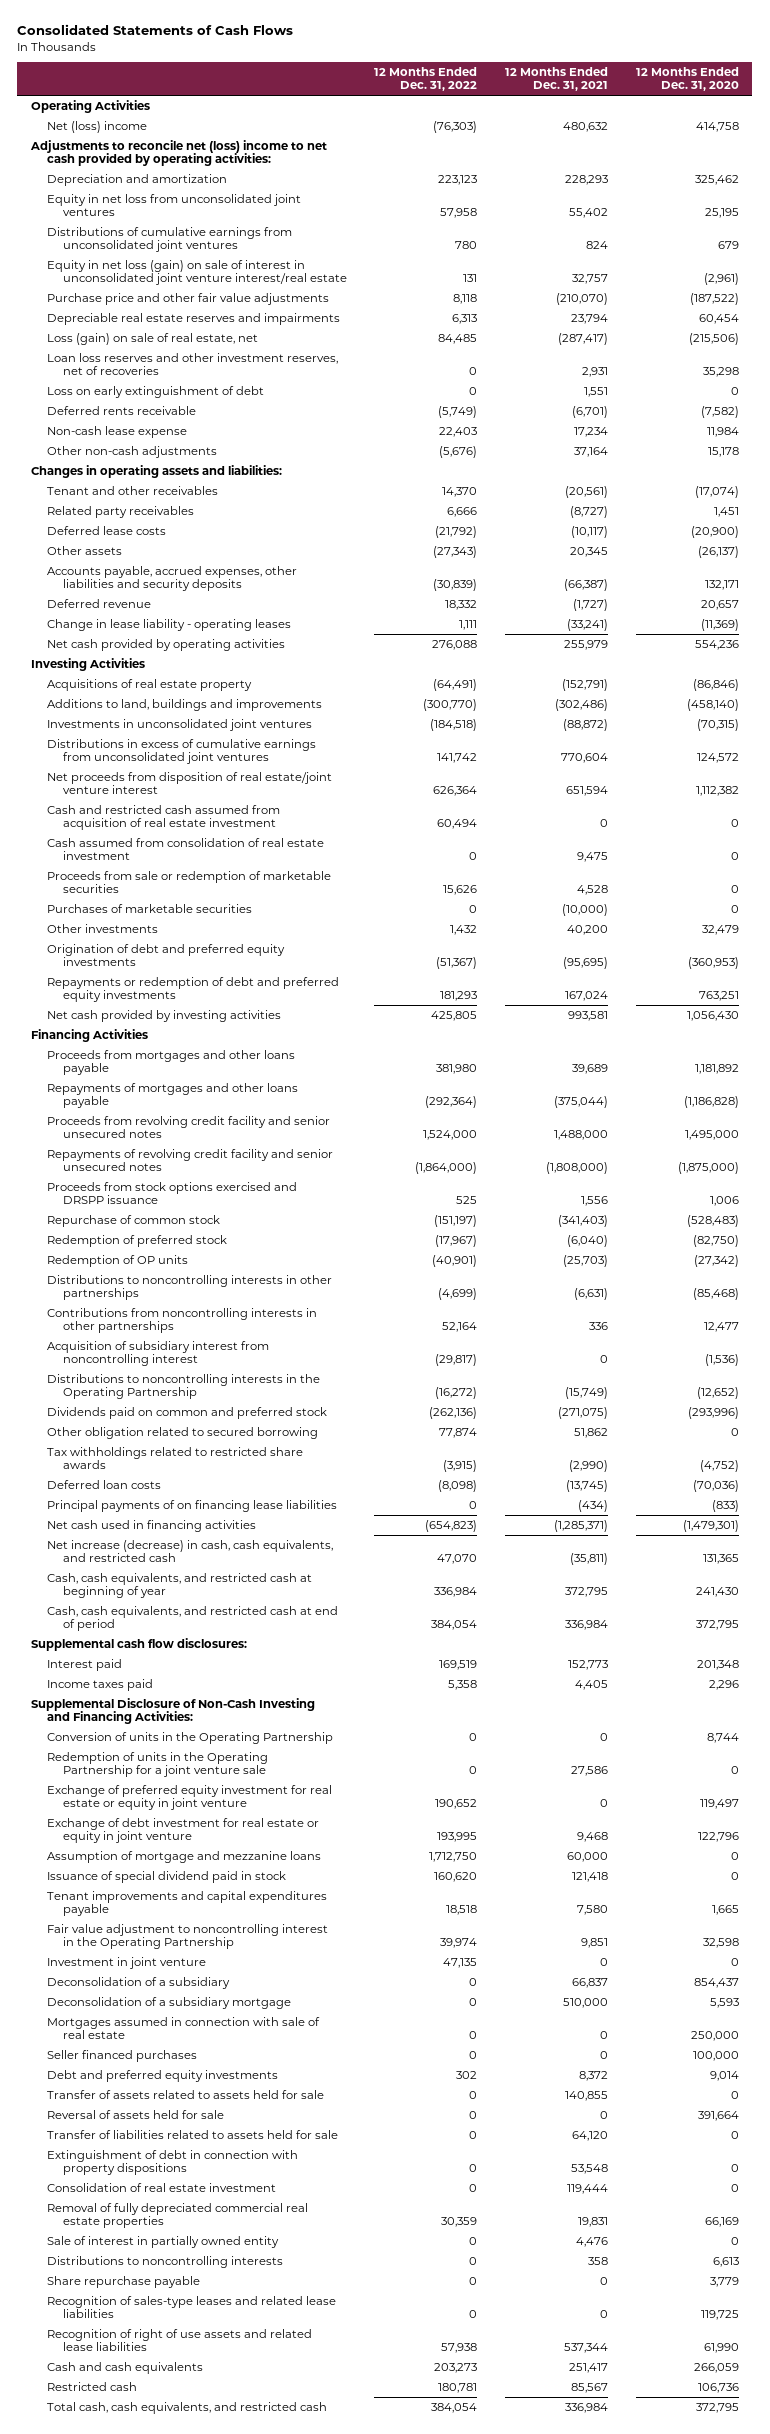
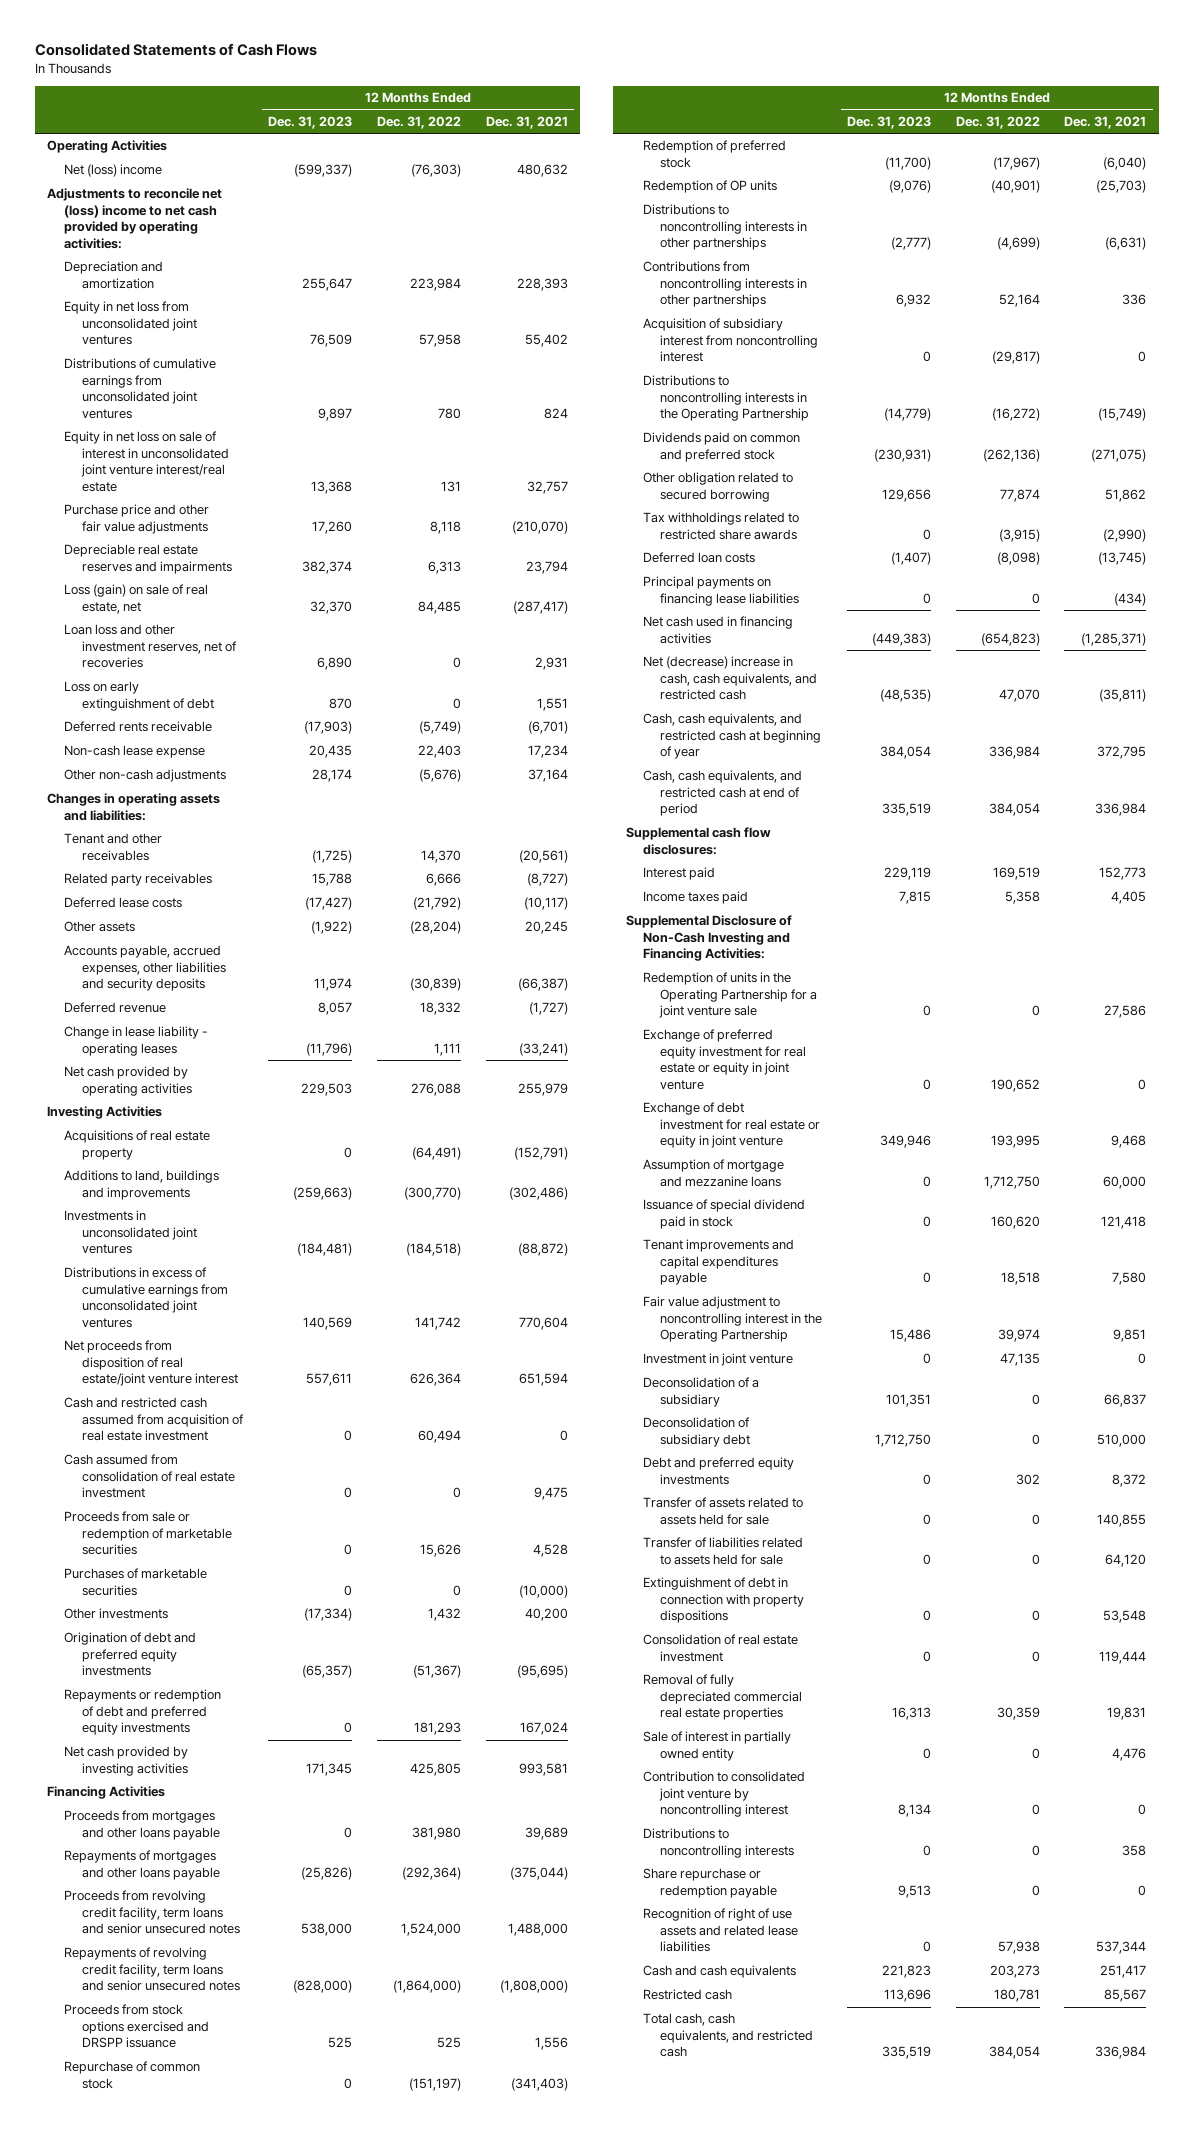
[635,67,739,92] 12 Months Ended Dec. 31, 2020 -> none
none -> [268,116,353,130] Dec. 31, 2023
[438,174,478,185] 223,123 -> [410,277,462,291] 223,984
[564,174,608,185] 228,293 -> [517,277,569,291] 228,393
[46,259,347,286] Equity in net loss (gain) on sale of interest in unconsolidated joint venture interest/real estate -> [64,431,229,492] Equity in net loss on sale of interest in unconsolidated joint venture interest/real estate
[46,352,338,376] Loan loss reserves and other investment reserves, net of recoveries -> [64,624,237,669] Loan loss and other investment reserves, net of recoveries
[433,545,478,558] (27,343) -> [410,921,462,935] (28,204)
[569,546,608,557] 20,345 -> [525,921,569,935] 20,245
[46,1115,330,1139] Proceeds from revolving credit facility and senior unsecured notes -> [64,1890,240,1935] Proceeds from revolving credit facility, term loans and senior unsecured notes
[46,1148,333,1172] Repayments of revolving credit facility and senior unsecured notes -> [64,1947,240,1992] Repayments of revolving credit facility, term loans and senior unsecured notes
[46,1499,337,1512] Principal payments of on financing lease liabilities -> [642,576,800,606] Principal payments on financing lease liabilities
[46,1539,333,1563] Net increase (decrease) in cash, cash equivalents, and restricted cash -> [642,656,818,701] Net (decrease) increase in cash, cash equivalents, and restricted cash
[46,1731,333,1744] Conversion of units in the Operating Partnership -> none
[46,2016,320,2040] Mortgages assumed in connection with sale of real estate -> none
[46,2049,197,2062] Seller financed purchases -> none
[46,1996,291,2009] Deconsolidation of a subsidiary mortgage -> [642,1417,751,1447] Deconsolidation of subsidiary debt
[46,2109,224,2119] Reversal of assets held for sale -> none
none -> [642,1771,805,1818] Contribution to consolidated joint venture by noncontrolling interest
[46,2295,336,2319] Recognition of sales-type leases and related lease liabilities -> none
[46,2275,200,2288] Share repurchase payable -> [642,1868,778,1898] Share repurchase or redemption payable

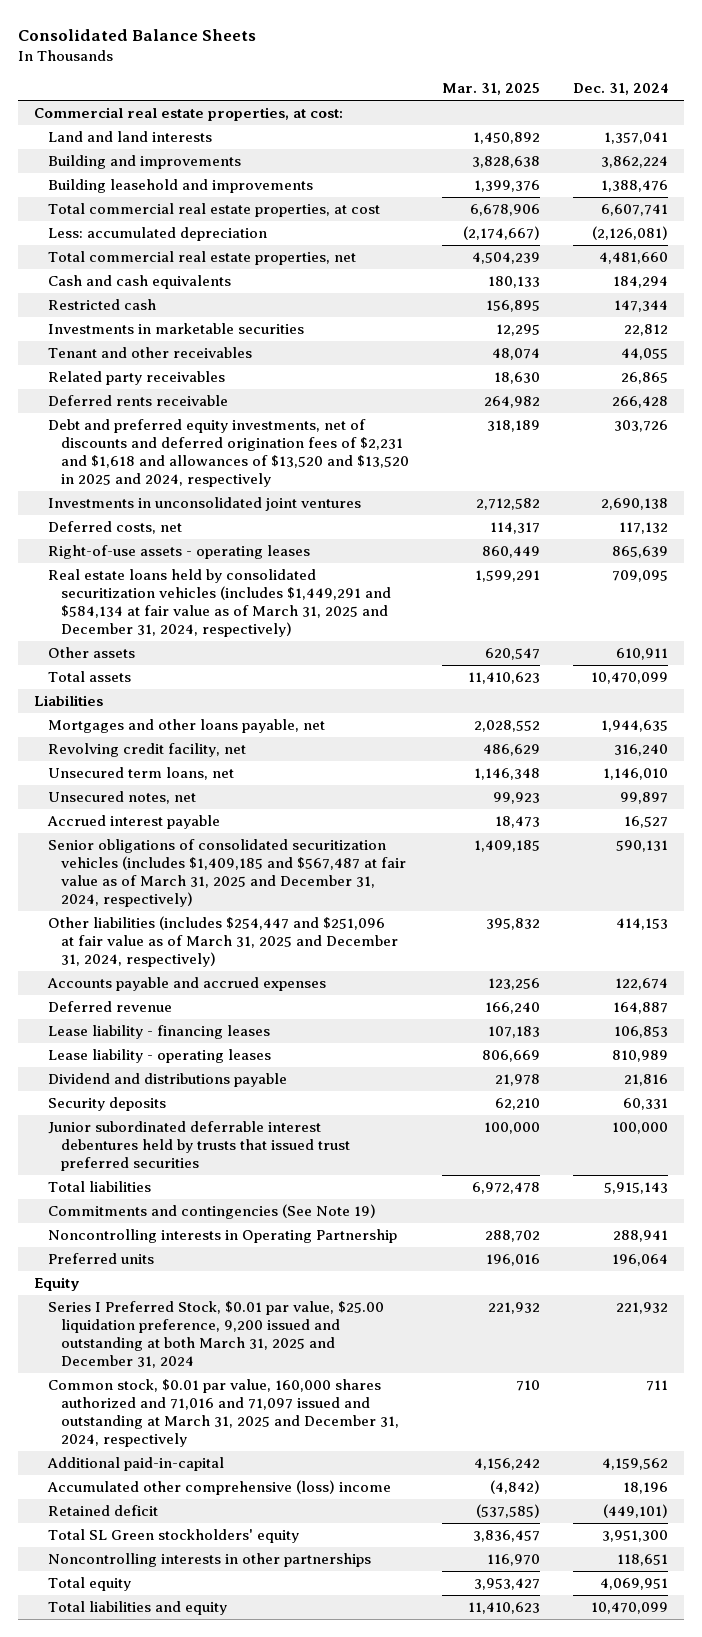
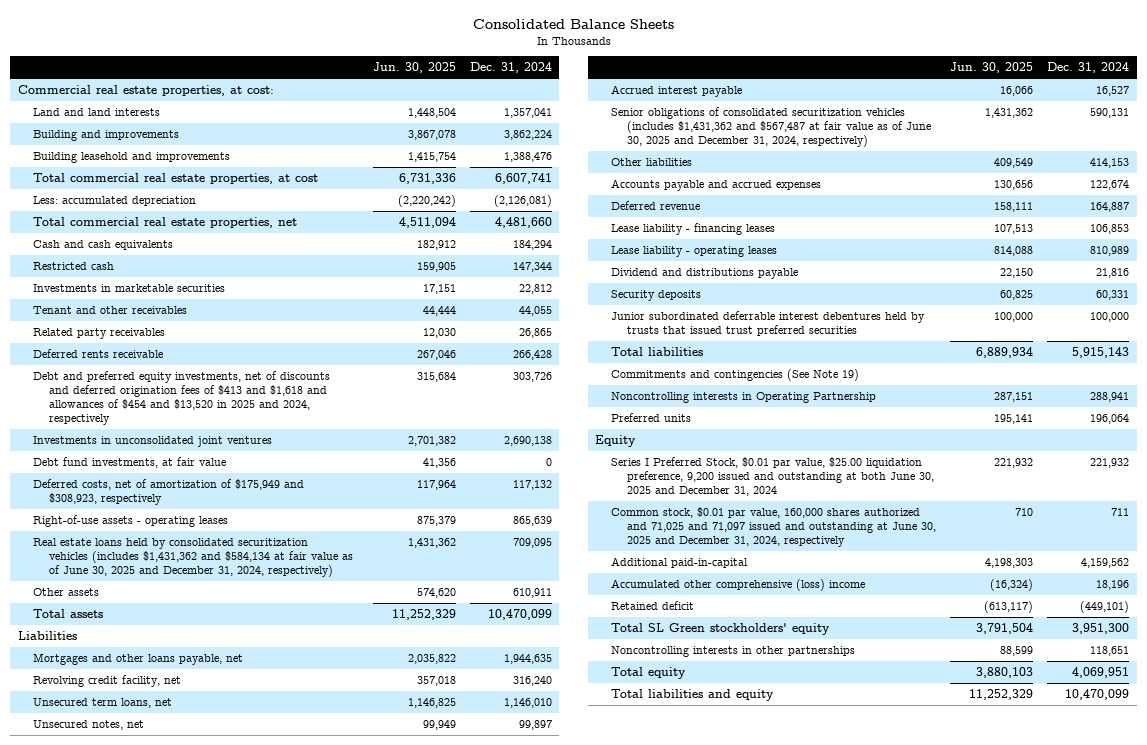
[442,83,541,96] Mar. 31, 2025 -> none
none -> [372,62,456,74] Jun. 30, 2025
[47,419,410,487] Debt and preferred equity investments, net of discounts and deferred origination fees of $2,231 and $1,618 and allowances of $13,520 and $13,520 in 2025 and 2024, respectively -> [33,371,331,426] Debt and preferred equity investments, net of discounts and deferred origination fees of $413 and $1,618 and allowances of $454 and $13,520 in 2025 and 2024, respectively
none -> [33,457,227,469] Debt fund investments, at fair value
[47,521,182,535] Deferred costs, net -> [33,479,305,506] Deferred costs, net of amortization of $175,949 and $308,923, respectively
[47,569,392,637] Real estate loans held by consolidated securitization vehicles (includes $1,449,291 and $584,134 at fair value as of March 31, 2025 and December 31, 2024, respectively) -> [33,538,354,578] Real estate loans held by consolidated securitization vehicles (includes $1,431,362 and $584,134 at fair value as of June 30, 2025 and December 31, 2024, respectively)
[47,839,407,907] Senior obligations of consolidated securitization vehicles (includes $1,409,185 and $567,487 at fair value as of March 31, 2025 and December 31, 2024, respectively) -> [611,107,932,148] Senior obligations of consolidated securitization vehicles (includes $1,431,362 and $567,487 at fair value as of June 30, 2025 and December 31, 2024, respectively)
[47,916,399,967] Other liabilities (includes $254,447 and $251,096 at fair value as of March 31, 2025 and December 31, 2024, respectively) -> [611,158,693,167] Other liabilities
[47,1301,384,1368] Series I Preferred Stock, $0.01 par value, $25.00 liquidation preference, 9,200 issued and outstanding at both March 31, 2025 and December 31, 2024 -> [611,457,935,497] Series I Preferred Stock, $0.01 par value, $25.00 liquidation preference, 9,200 issued and outstanding at both June 30, 2025 and December 31, 2024
[47,1379,400,1447] Common stock, $0.01 par value, 160,000 shares authorized and 71,016 and 71,097 issued and outstanding at March 31, 2025 and December 31, 2024, respectively -> [611,507,937,548] Common stock, $0.01 par value, 160,000 shares authorized and 71,025 and 71,097 issued and outstanding at June 30, 2025 and December 31, 2024, respectively

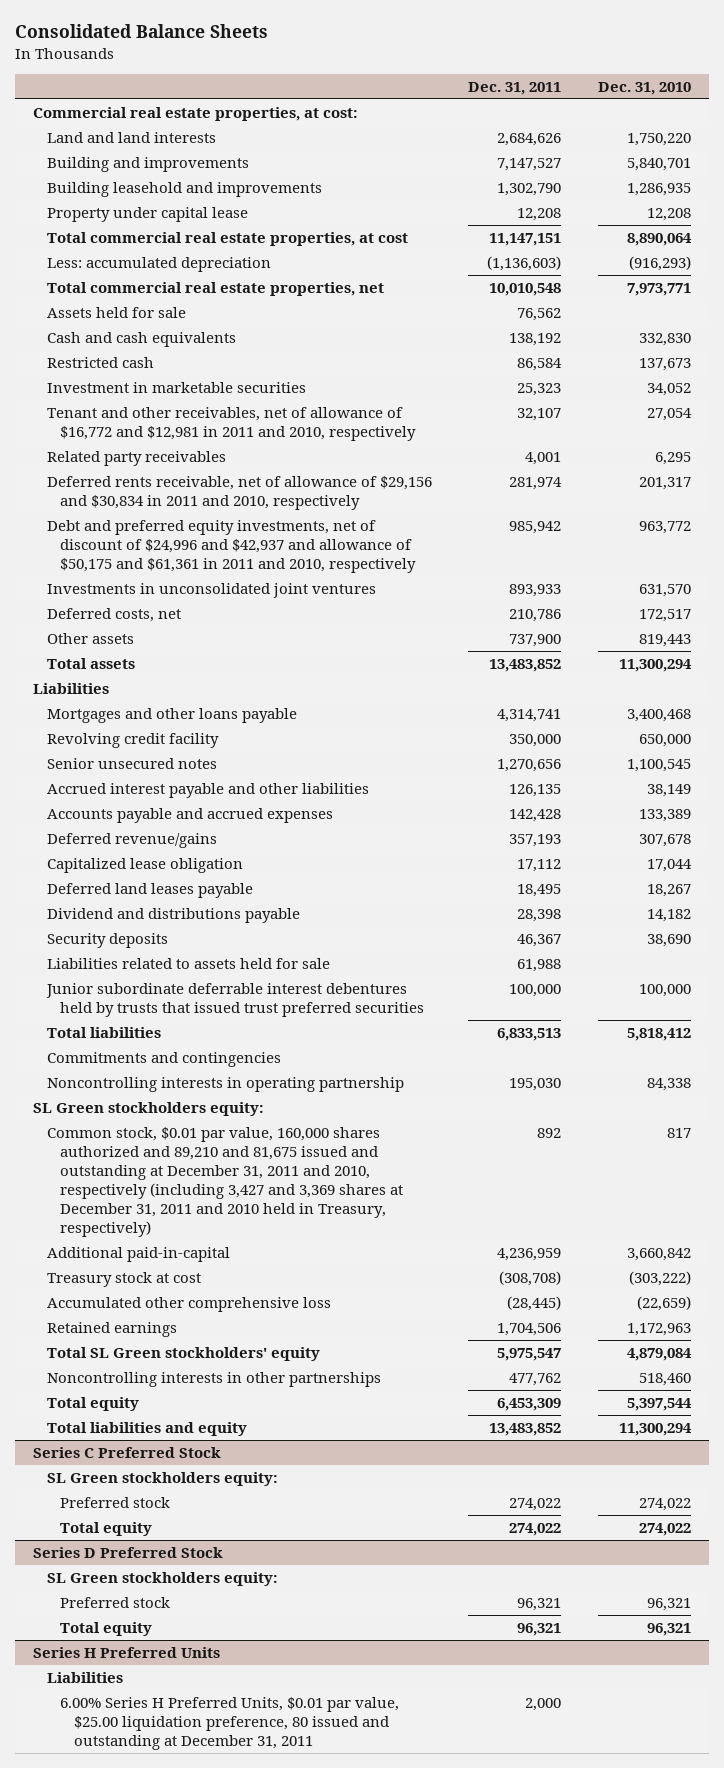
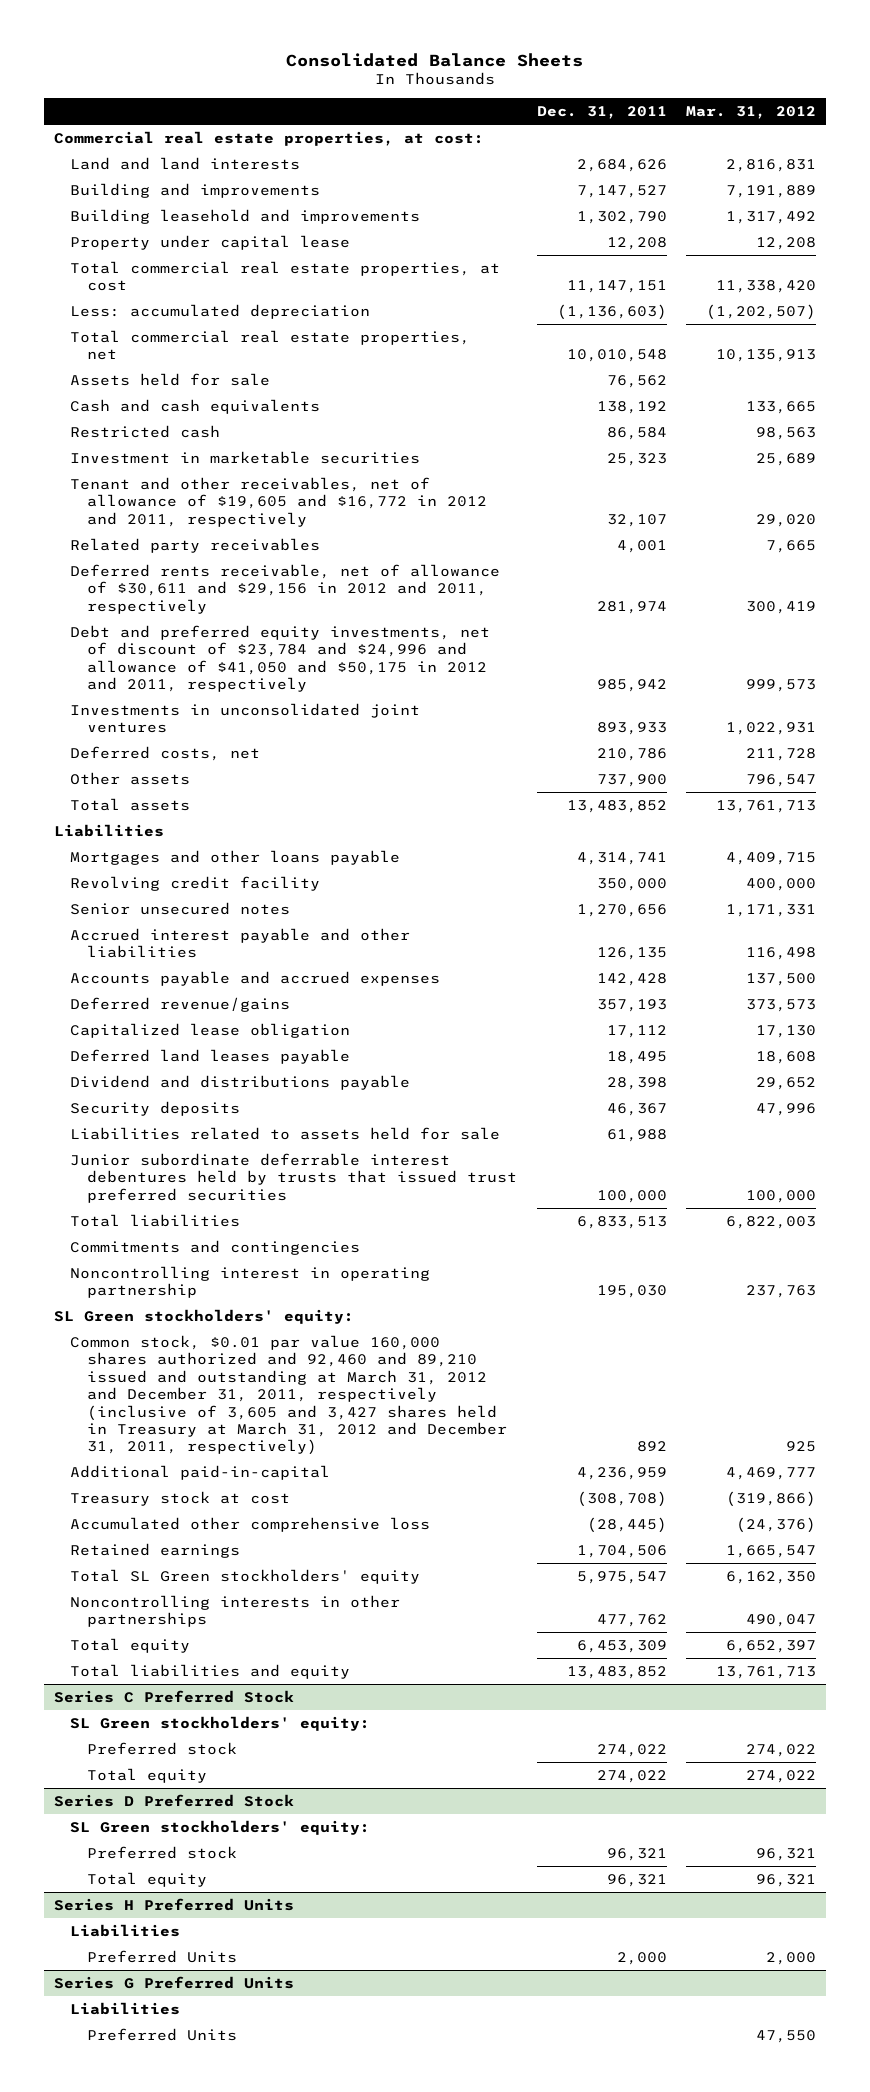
[597,81,691,95] Dec. 31, 2010 -> none
none -> [686,106,817,120] Mar. 31, 2012
[46,406,417,441] Tenant and other receivables, net of allowance of $16,772 and $12,981 in 2011 and 2010, respectively -> [70,476,487,527] Tenant and other receivables, net of allowance of $19,605 and $16,772 in 2012 and 2011, respectively
[46,475,432,510] Deferred rents receivable, net of allowance of $29,156 and $30,834 in 2011 and 2010, respectively -> [70,563,501,614] Deferred rents receivable, net of allowance of $30,611 and $29,156 in 2012 and 2011, respectively
[46,519,417,573] Debt and preferred equity investments, net of discount of $24,996 and $42,937 and allowance of $50,175 and $61,361 in 2011 and 2010, respectively -> [70,624,491,693] Debt and preferred equity investments, net of discount of $23,784 and $24,996 and allowance of $41,050 and $50,175 in 2012 and 2011, respectively
[46,1076,404,1092] Noncontrolling interests in operating partnership -> [70,1265,431,1299] Noncontrolling interest in operating partnership
[32,1101,264,1116] SL Green stockholders equity: -> [53,1308,354,1324] SL Green stockholders' equity:
[46,1126,404,1237] Common stock, $0.01 par value, 160,000 shares authorized and 89,210 and 81,675 issued and outstanding at December 31, 2011 and 2010, respectively (including 3,427 and 3,369 shares at December 31, 2011 and 2010 held in Treasury, respectively) -> [70,1334,507,1456] Common stock, $0.01 par value 160,000 shares authorized and 92,460 and 89,210 issued and outstanding at March 31, 2012 and December 31, 2011, respectively (inclusive of 3,605 and 3,427 shares held in Treasury at March 31, 2012 and December 31, 2011, respectively)
[46,1471,278,1486] SL Green stockholders equity: -> [70,1715,371,1731] SL Green stockholders' equity:
[46,1571,278,1586] SL Green stockholders equity: -> [70,1819,371,1835] SL Green stockholders' equity:
[60,1696,400,1750] 6.00% Series H Preferred Units, $0.01 par value, $25.00 liquidation preference, 80 issued and outstanding at December 31, 2011 -> [86,1949,237,1963] Preferred Units
none -> [53,1975,294,1989] Series G Preferred Units
none -> [70,2001,181,2015] Liabilities
none -> [86,2027,237,2041] Preferred Units

